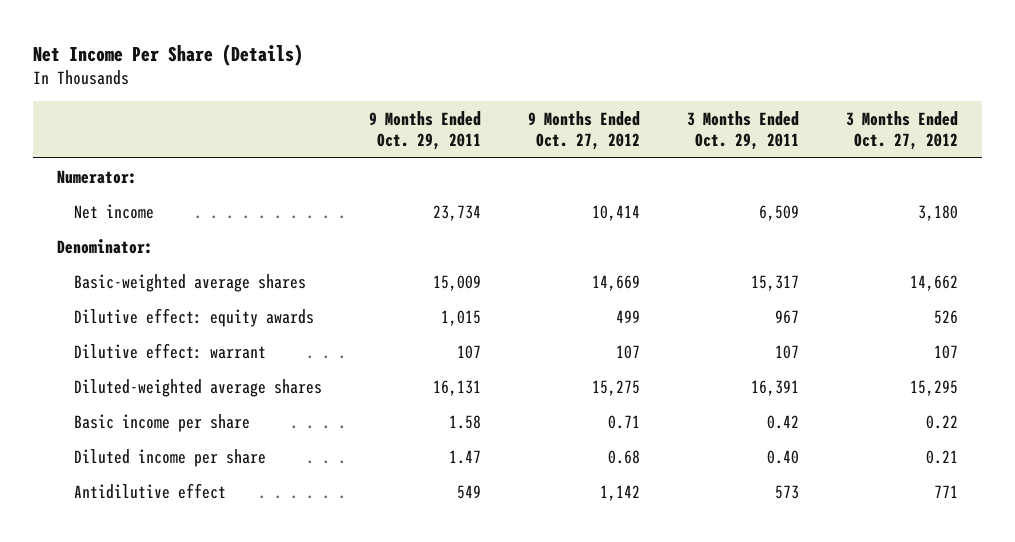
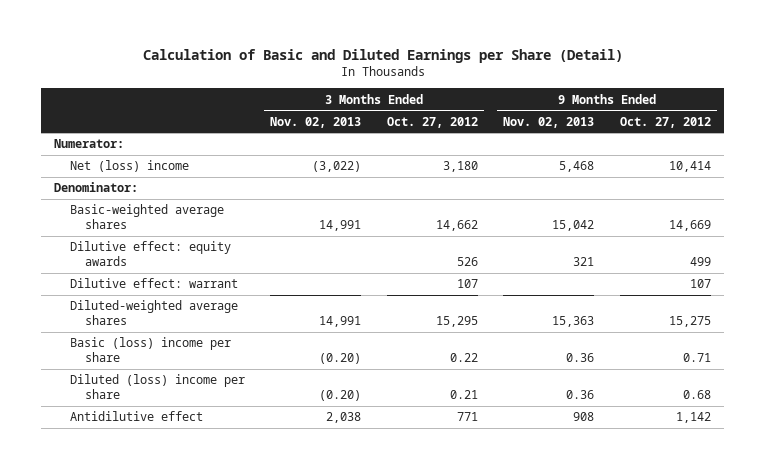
[33,43,304,66] Net Income Per Share (Details) -> [142,48,623,63] Calculation of Basic and Diluted Earnings per Share (Detail)
[369,110,482,151] 9 Months Ended Oct. 29, 2011 -> none
[687,110,800,151] 3 Months Ended Oct. 29, 2011 -> none
none -> [270,116,362,128] Nov. 02, 2013
none -> [503,116,595,128] Nov. 02, 2013
[73,203,154,219] Net income -> [69,160,189,173] Net (loss) income
[73,413,250,432] Basic income per share -> [69,337,231,363] Basic (loss) income per share
[73,448,266,467] Diluted income per share -> [69,374,245,400] Diluted (loss) income per share

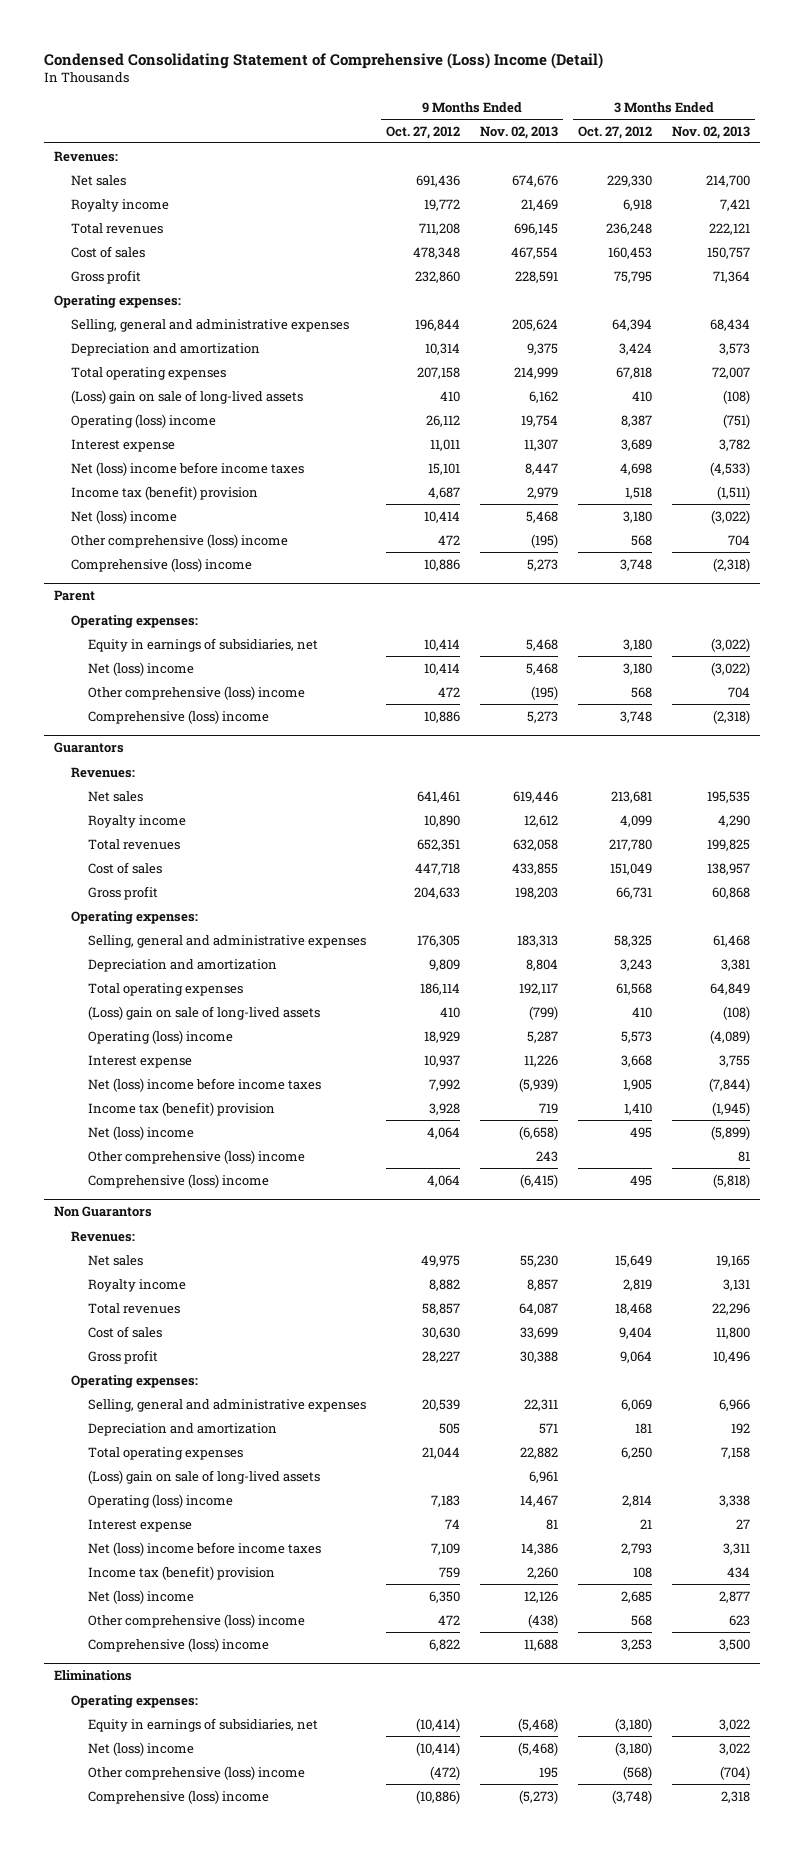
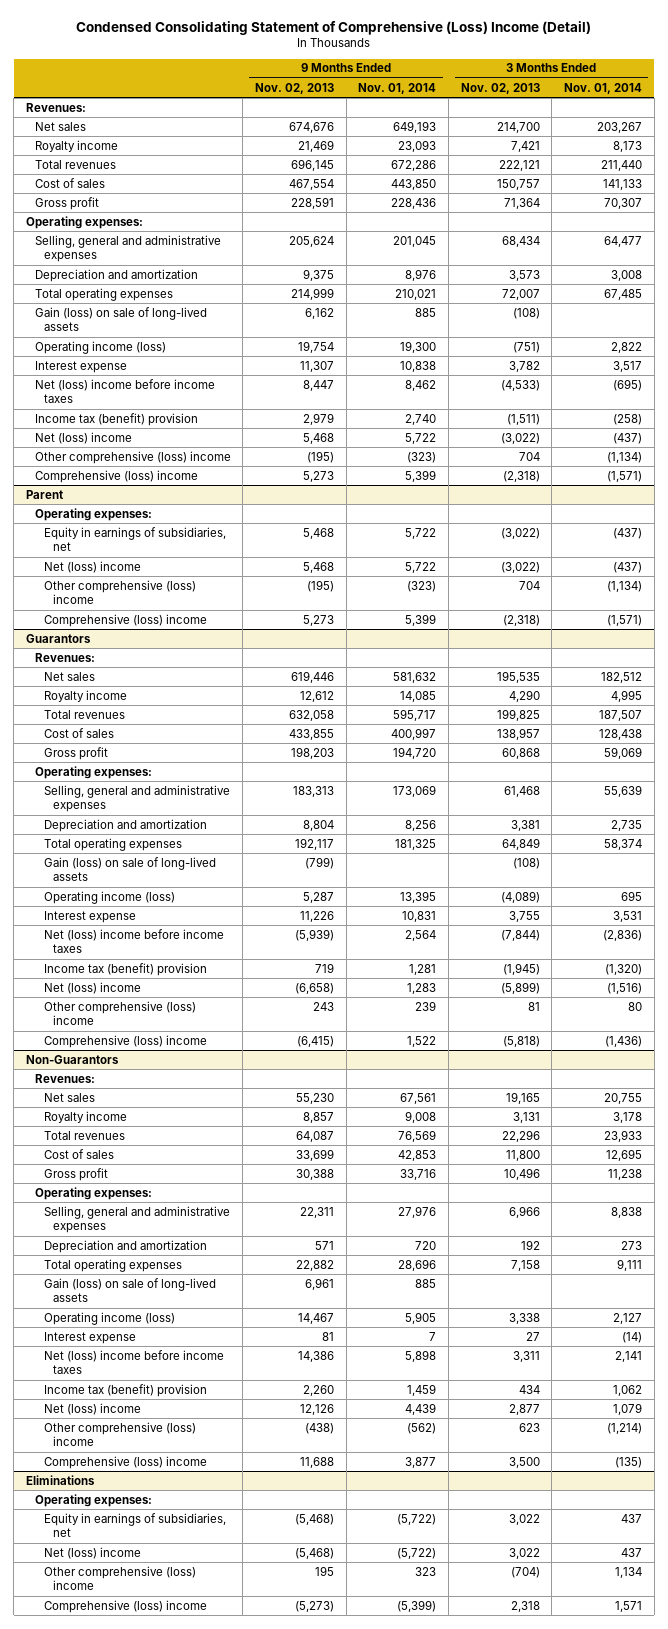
[386,125,461,139] Oct. 27, 2012 -> none
[578,125,653,139] Oct. 27, 2012 -> none
none -> [358,82,437,94] Nov. 01, 2014
none -> [564,82,643,94] Nov. 01, 2014
[71,389,304,404] (Loss) gain on sale of long-lived assets -> [34,306,207,332] Gain (loss) on sale of long-lived assets
[71,413,217,428] Operating (loss) income -> [34,340,166,354] Operating income (loss)
[88,1005,321,1020] (Loss) gain on sale of long-lived assets -> [43,856,216,882] Gain (loss) on sale of long-lived assets
[88,1029,234,1044] Operating (loss) income -> [43,890,175,904] Operating income (loss)
[54,1206,153,1218] Non Guarantors -> [25,1054,119,1064] Non-Guarantors
[88,1469,321,1484] (Loss) gain on sale of long-lived assets -> [43,1277,216,1303] Gain (loss) on sale of long-lived assets
[88,1493,234,1508] Operating (loss) income -> [43,1311,175,1325] Operating income (loss)

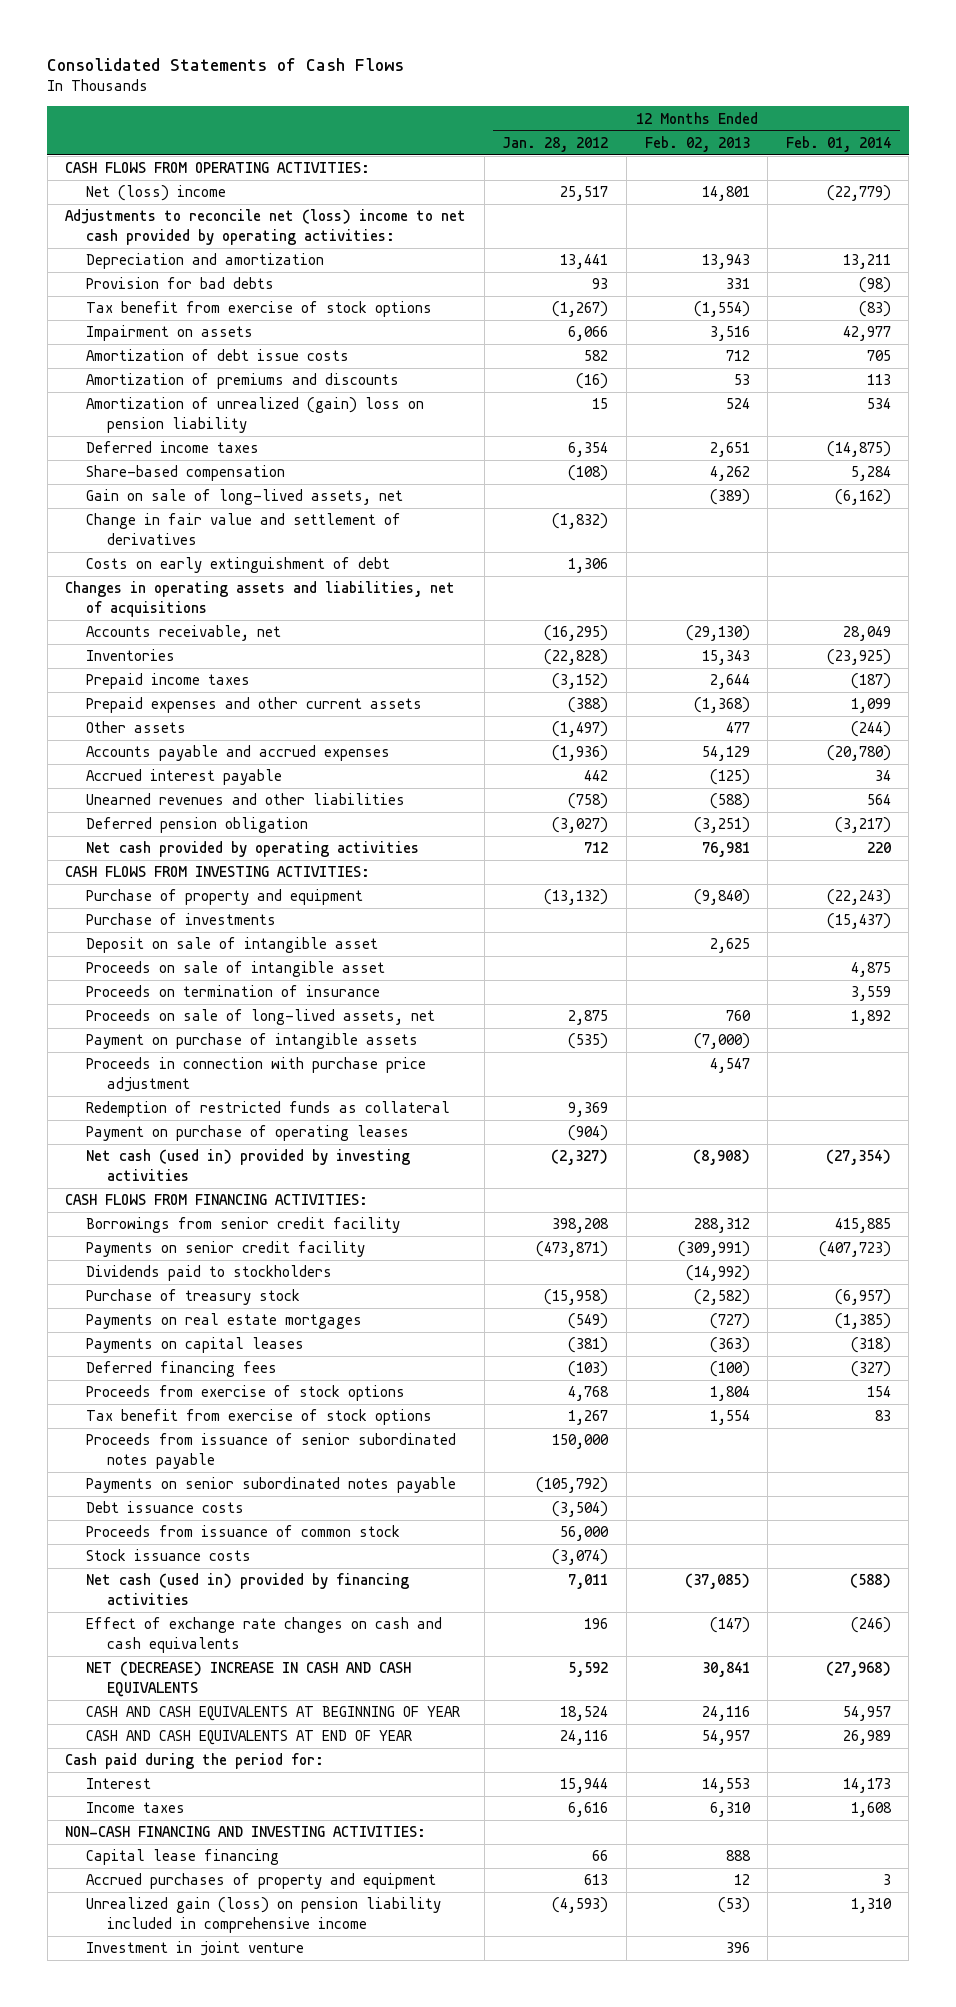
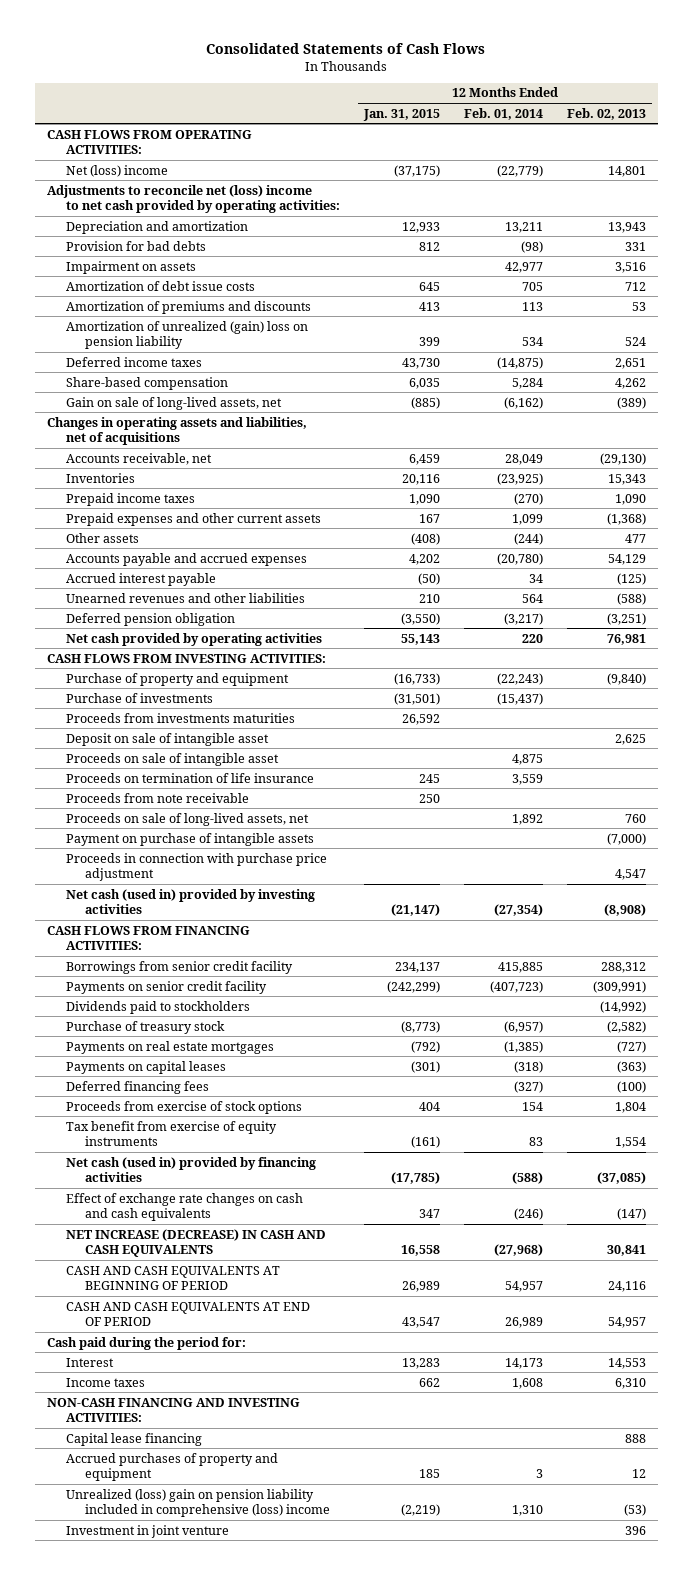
[502,136,609,152] Jan. 28, 2012 -> none
none -> [362,108,440,121] Jan. 31, 2015
[86,301,433,318] Tax benefit from exercise of stock options -> none
[86,513,402,545] Change in fair value and settlement of derivatives -> none
[86,557,391,574] Costs on early extinguishment of debt -> none
[709,674,750,690] 2,644 -> [614,493,646,505] 1,090
[850,673,891,690] (187) -> [513,492,543,505] (270)
none -> [65,712,295,723] Proceeds from investments maturities
[86,985,381,998] Proceeds on termination of insurance -> [65,772,314,783] Proceeds on termination of life insurance
none -> [65,792,249,803] Proceeds from note receivable
[86,1101,451,1118] Redemption of restricted funds as collateral -> none
[86,1125,410,1142] Payment on purchase of operating leases -> none
[86,1433,457,1469] Proceeds from issuance of senior subordinated notes payable -> none
[86,1477,457,1494] Payments on senior subordinated notes payable -> none
[86,1501,245,1514] Debt issuance costs -> none
[86,1525,401,1538] Proceeds from issuance of common stock -> none
[86,1549,252,1562] Stock issuance costs -> none
[86,1409,433,1426] Tax benefit from exercise of stock options -> [65,1120,277,1147] Tax benefit from exercise of equity instruments
[86,1661,412,1697] NET (DECREASE) INCREASE IN CASH AND CASH EQUIVALENTS -> [65,1228,326,1258] NET INCREASE (DECREASE) IN CASH AND CASH EQUIVALENTS
[86,1706,461,1722] CASH AND CASH EQUIVALENTS AT BEGINNING OF YEAR -> [65,1265,280,1291] CASH AND CASH EQUIVALENTS AT BEGINNING OF PERIOD
[86,1730,413,1746] CASH AND CASH EQUIVALENTS AT END OF YEAR -> [65,1301,310,1327] CASH AND CASH EQUIVALENTS AT END OF PERIOD
[86,1897,442,1933] Unrealized gain (loss) on pension liability included in comprehensive income -> [65,1488,330,1518] Unrealized (loss) gain on pension liability included in comprehensive (loss) income

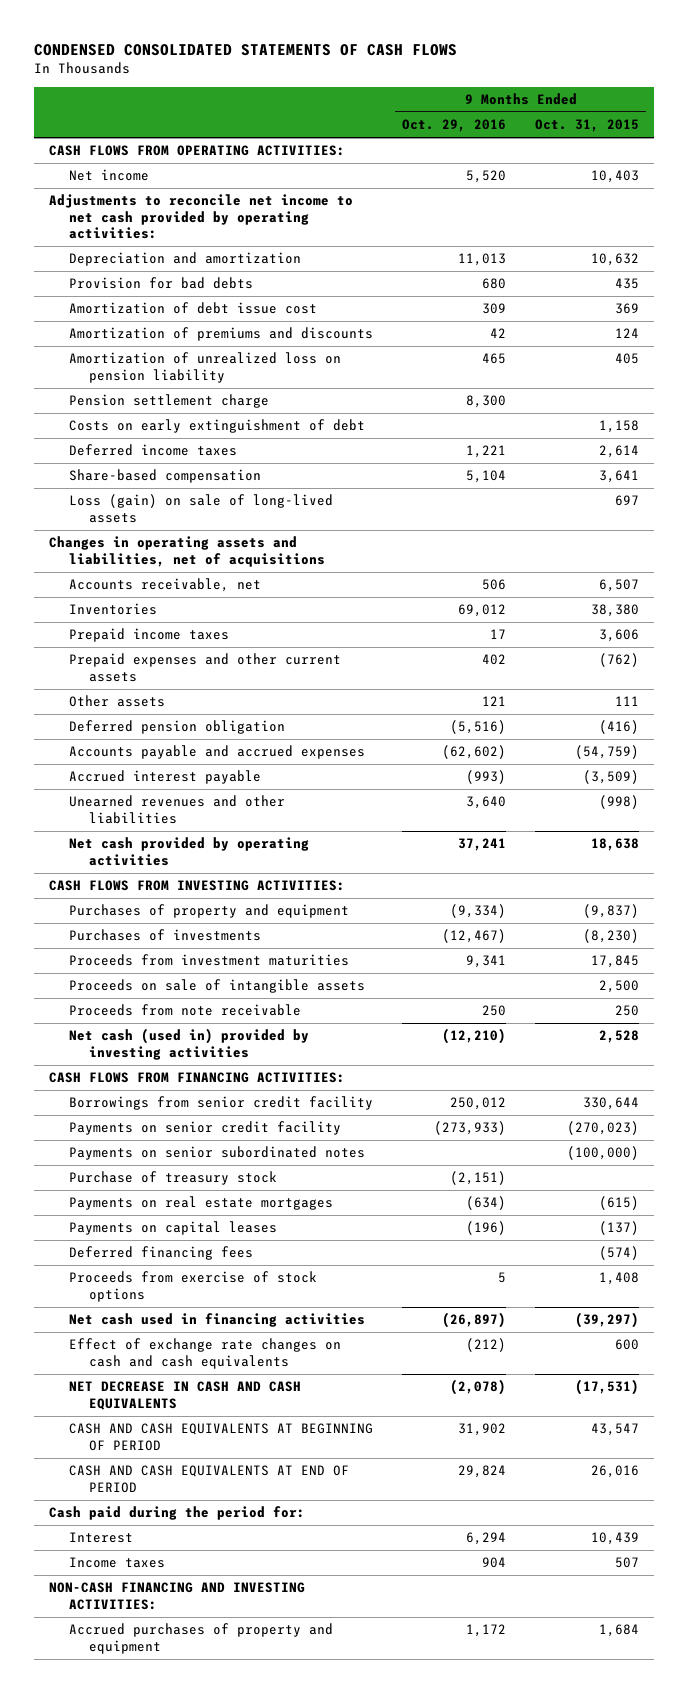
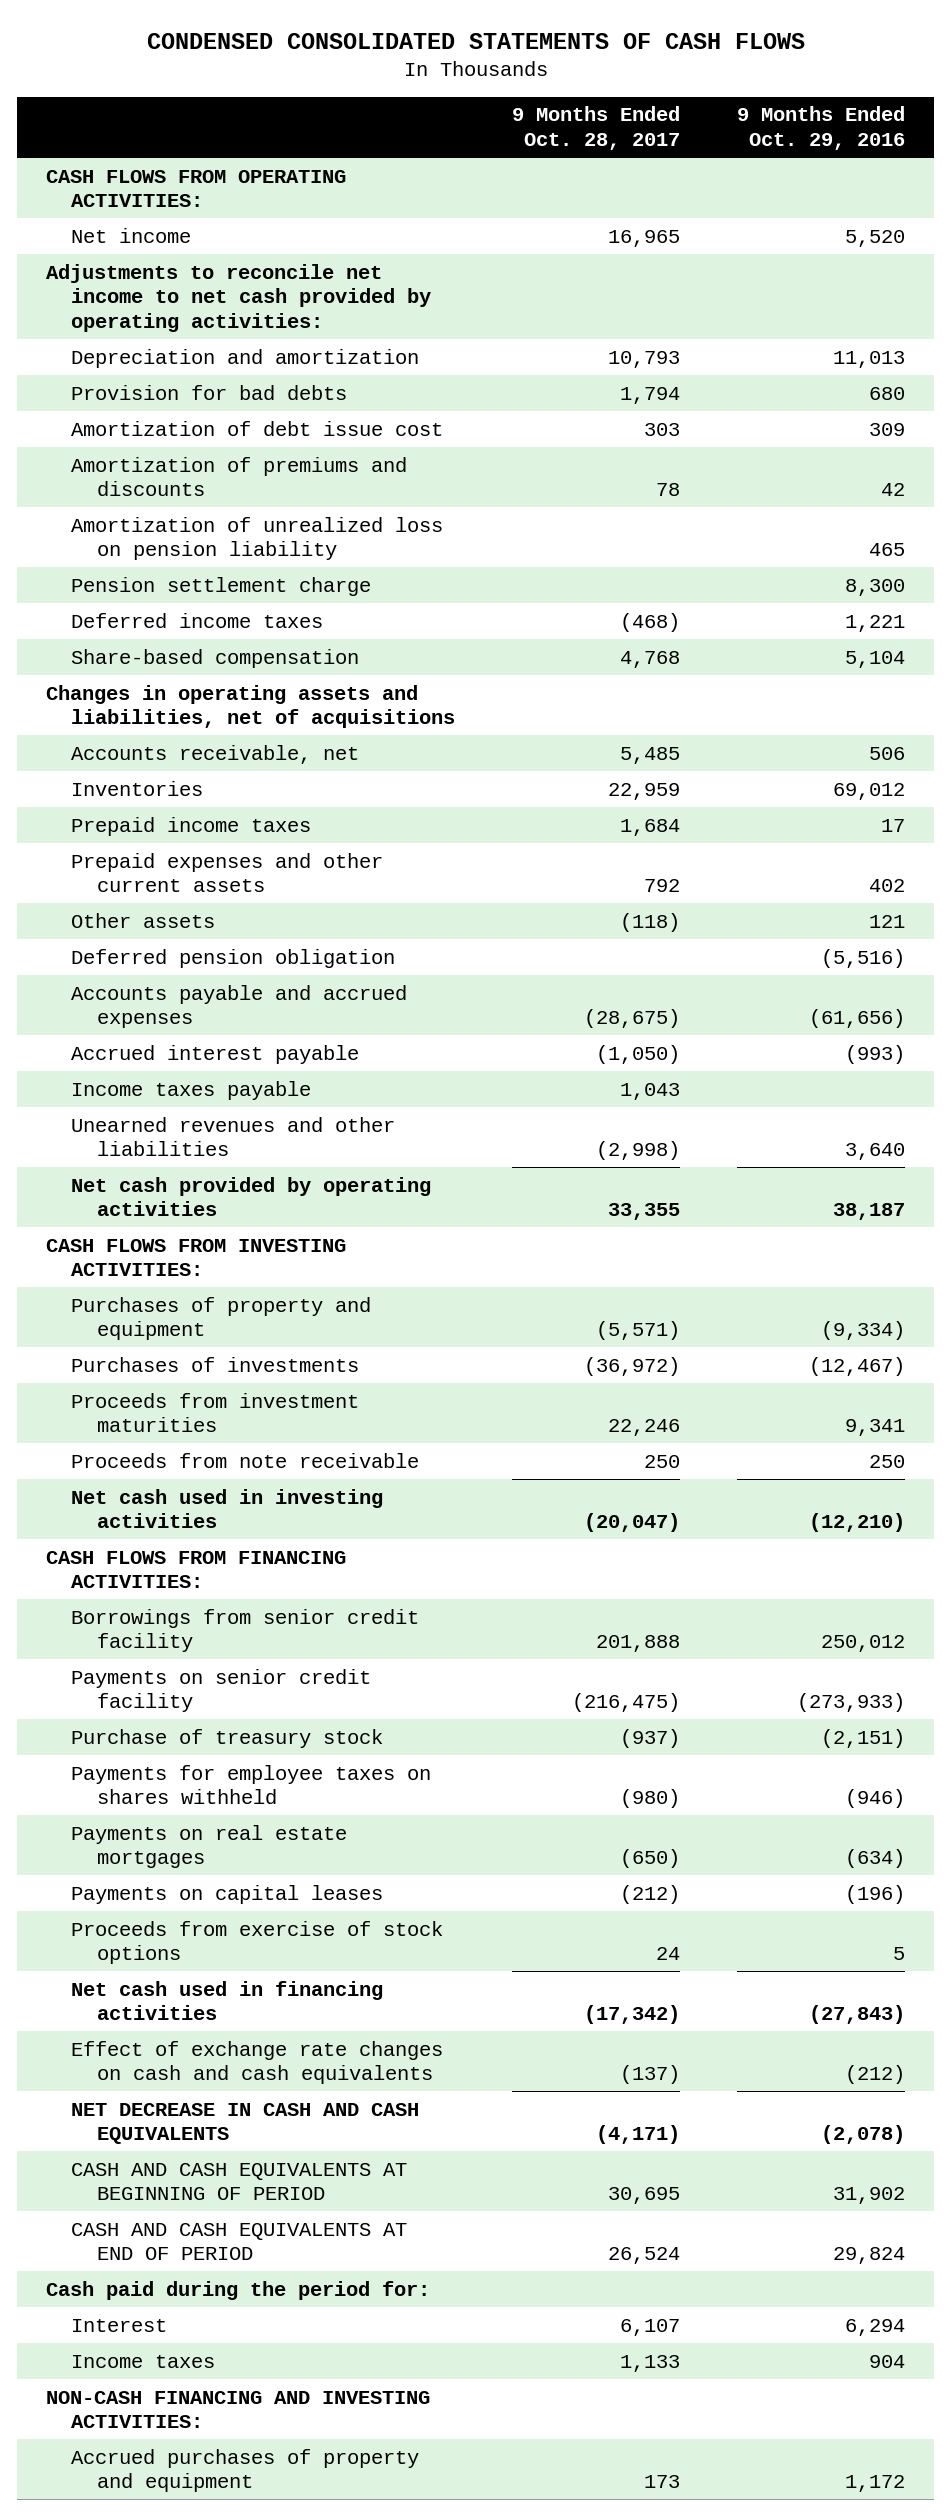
[535,119,640,133] Oct. 31, 2015 -> none
none -> [512,106,681,150] 9 Months Ended Oct. 28, 2017
[69,419,366,434] Costs on early extinguishment of debt -> none
[69,494,334,523] Loss (gain) on sale of long-lived assets -> none
[442,745,507,760] (62,602) -> [809,1009,906,1029] (61,656)
none -> [71,1080,312,1100] Income taxes payable
[458,838,507,852] 37,241 -> [833,1203,906,1221] 38,187
[69,979,366,994] Proceeds on sale of intangible assets -> none
[69,1028,310,1060] Net cash (used in) provided by investing activities -> [71,1488,384,1529] Net cash used in investing activities
[69,1146,366,1161] Payments on senior subordinated notes -> none
none -> [71,1764,432,1805] Payments for employee taxes on shares withheld
[69,1246,254,1261] Deferred financing fees -> none
[442,1312,507,1329] (26,897) -> [809,2005,906,2025] (27,843)

